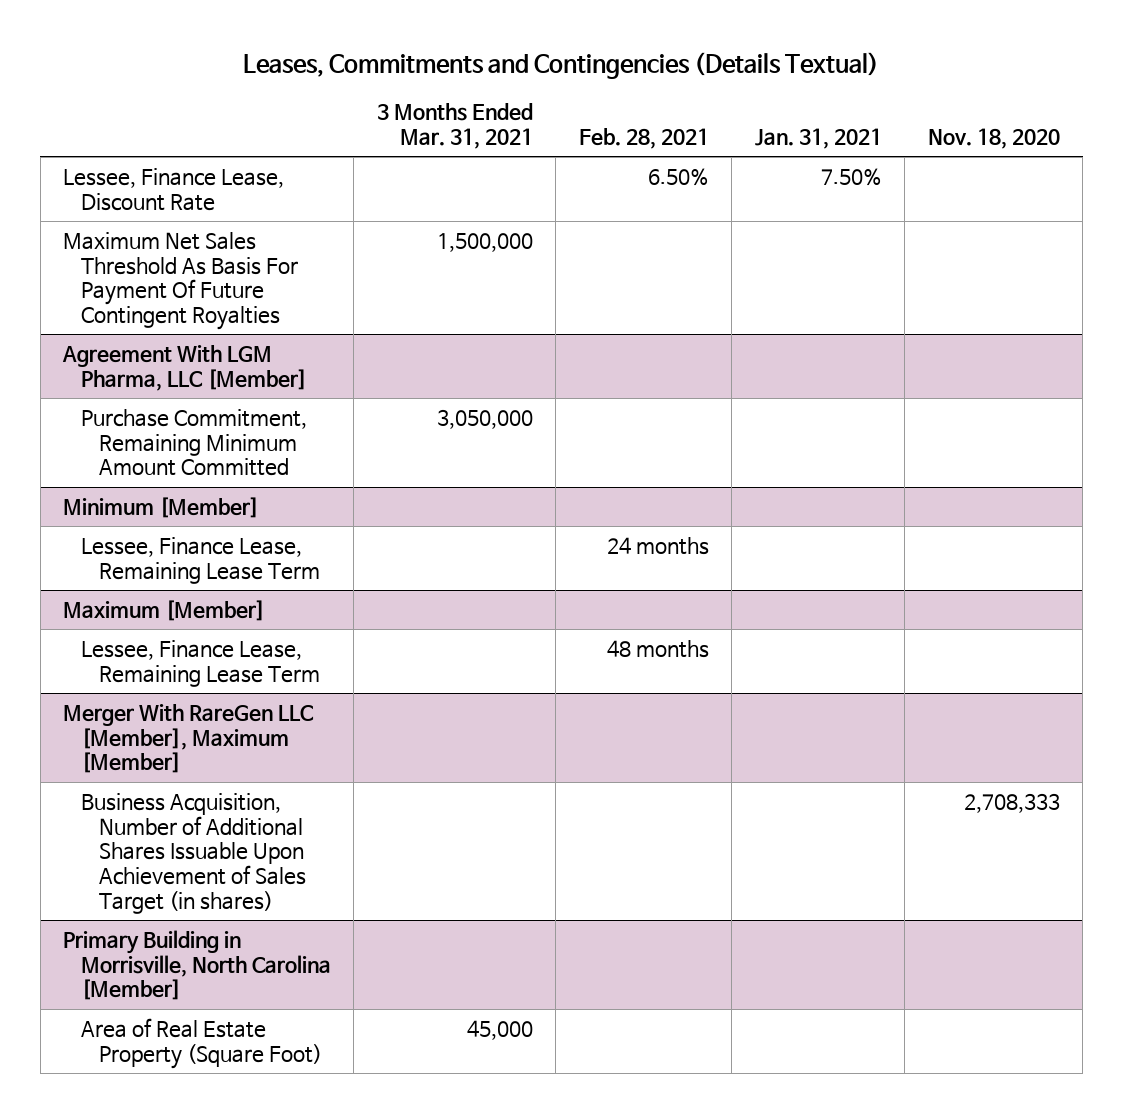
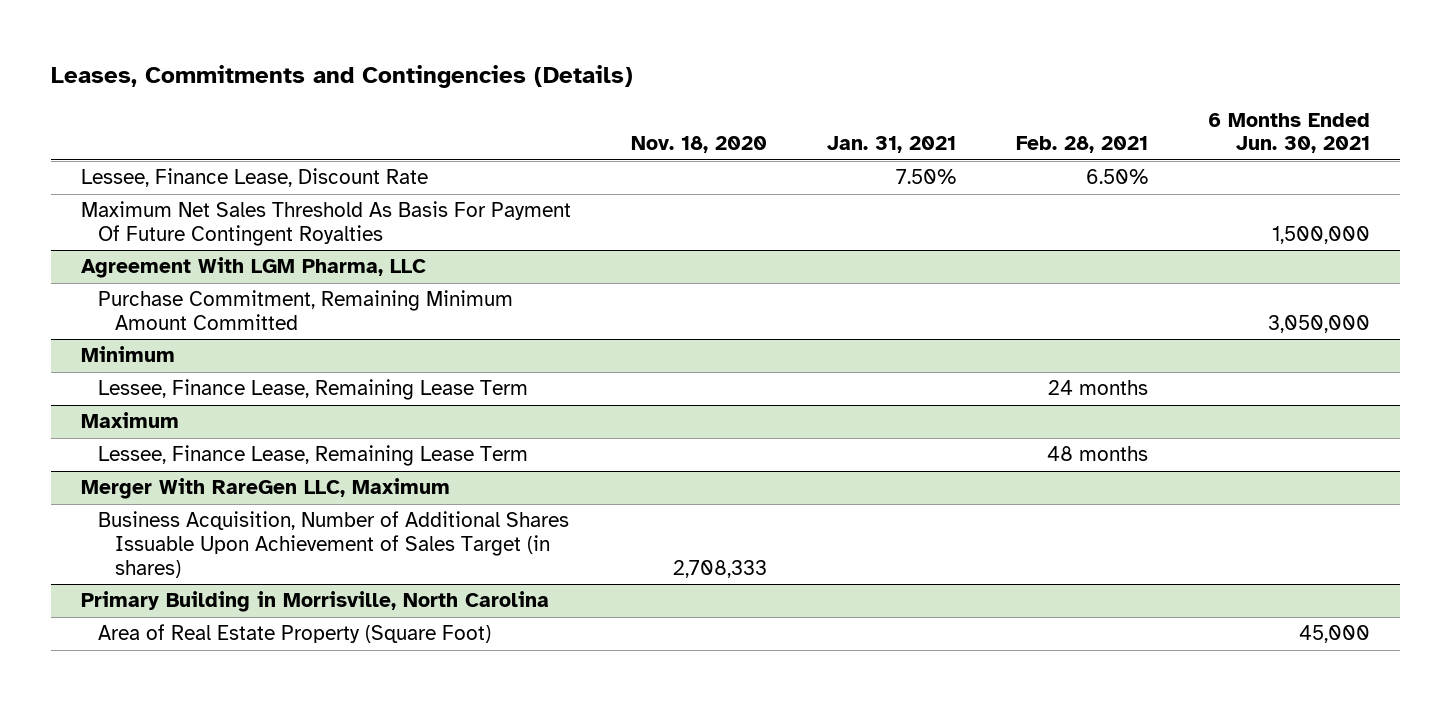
[243,51,880,79] Leases, Commitments and Contingencies (Details Textual) -> [51,65,634,89] Leases, Commitments and Contingencies (Details)
[376,103,533,150] 3 Months Ended Mar. 31, 2021 -> none
none -> [1207,112,1370,154] 6 Months Ended Jun. 30, 2021
[62,345,307,391] Agreement With LGM Pharma, LLC [Member] -> [81,257,427,279] Agreement With LGM Pharma, LLC
[63,497,260,519] Minimum [Member] -> [81,346,176,363] Minimum
[63,600,266,622] Maximum [Member] -> [81,412,180,429] Maximum
[63,704,315,774] Merger With RareGen LLC [Member], Maximum [Member] -> [81,478,451,500] Merger With RareGen LLC, Maximum
[63,930,331,1001] Primary Building in Morrisville, North Carolina [Member] -> [81,591,550,613] Primary Building in Morrisville, North Carolina

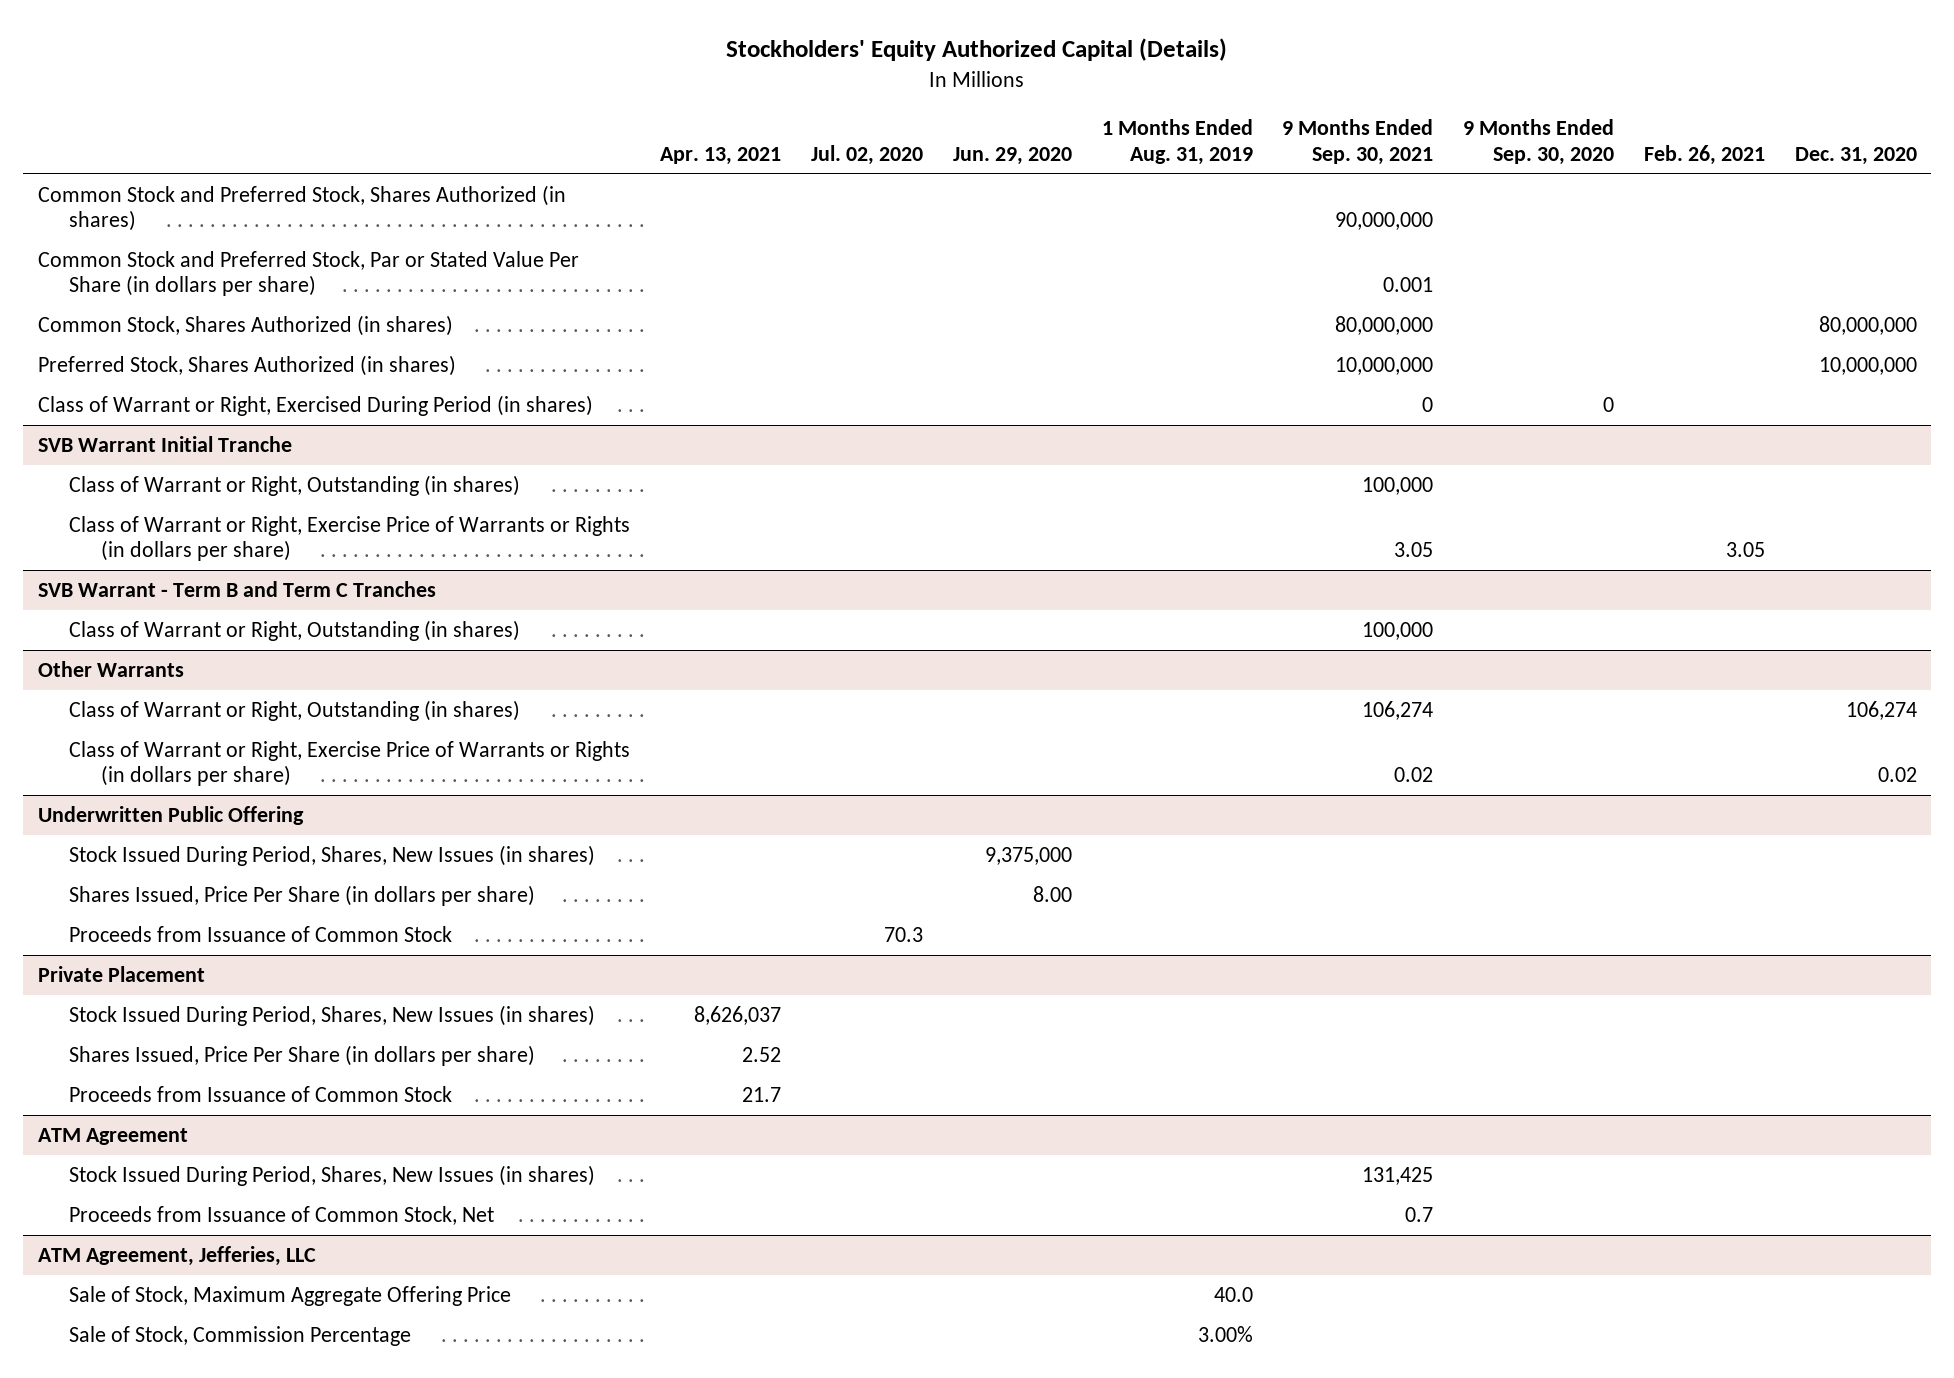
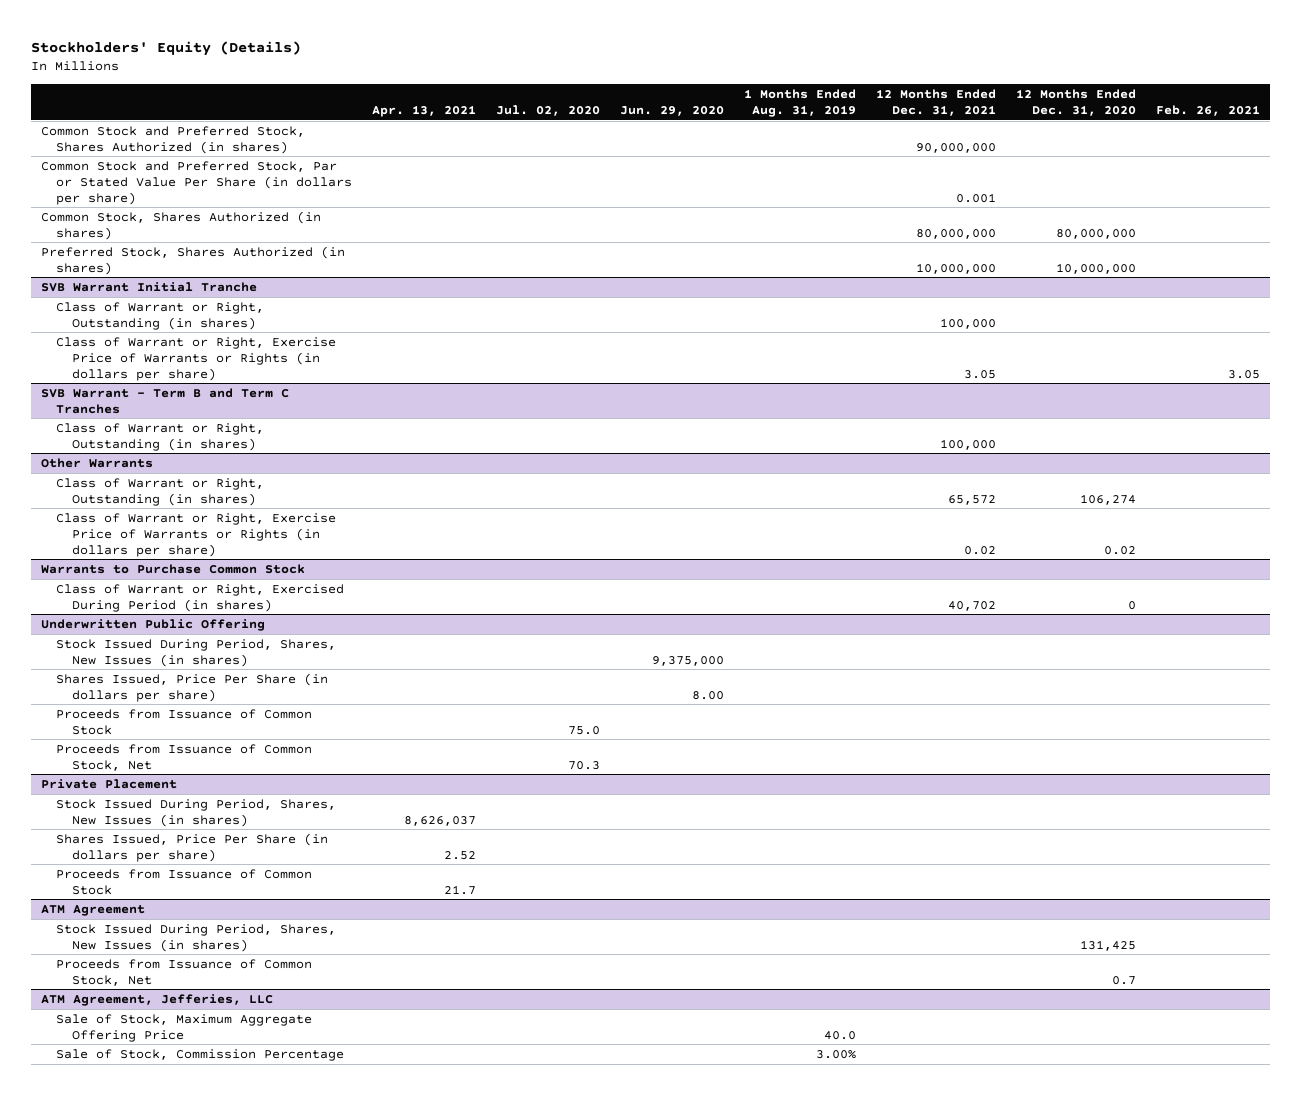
[726,38,1228,62] Stockholders' Equity Authorized Capital (Details) -> [30,40,301,56] Stockholders' Equity (Details)
[1282,119,1434,165] 9 Months Ended Sep. 30, 2021 -> none
[1463,119,1615,165] 9 Months Ended Sep. 30, 2020 -> none
[1794,146,1917,165] Dec. 31, 2020 -> none
none -> [875,88,996,116] 12 Months Ended Dec. 31, 2021
none -> [1015,88,1136,116] 12 Months Ended Dec. 31, 2020
[37,395,593,417] Class of Warrant or Right, Exercised During Period (in shares) -> none
none -> [40,563,305,574] Warrants to Purchase Common Stock
none -> [56,583,345,612] Class of Warrant or Right, Exercised During Period (in shares)
[883,927,923,943] 70.3 -> [568,725,601,735] 75.0
none -> [56,743,313,771] Proceeds from Issuance of Common Stock, Net

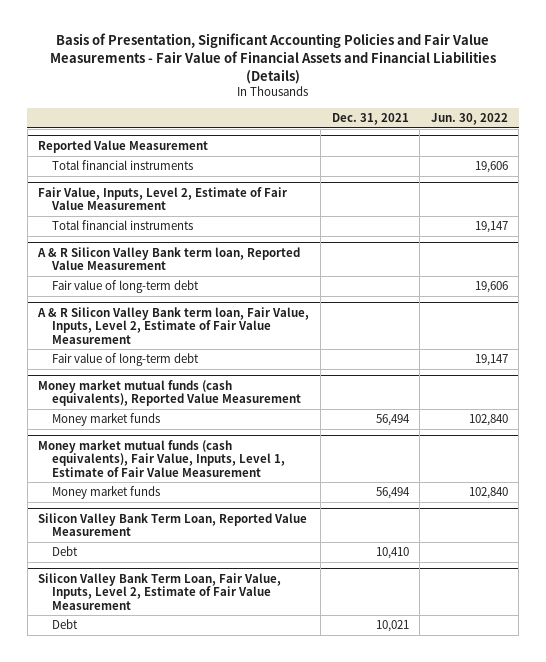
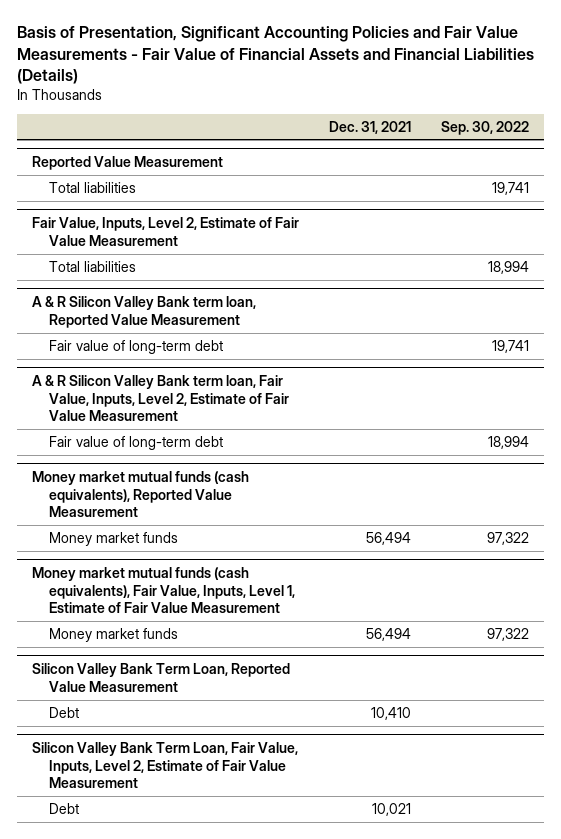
[430,113,508,126] Jun. 30, 2022 -> none
none -> [441,120,530,135] Sep. 30, 2022
[51,160,193,171] Total financial instruments -> [49,182,137,194] Total liabilities
[51,220,193,231] Total financial instruments -> [49,261,137,273] Total liabilities

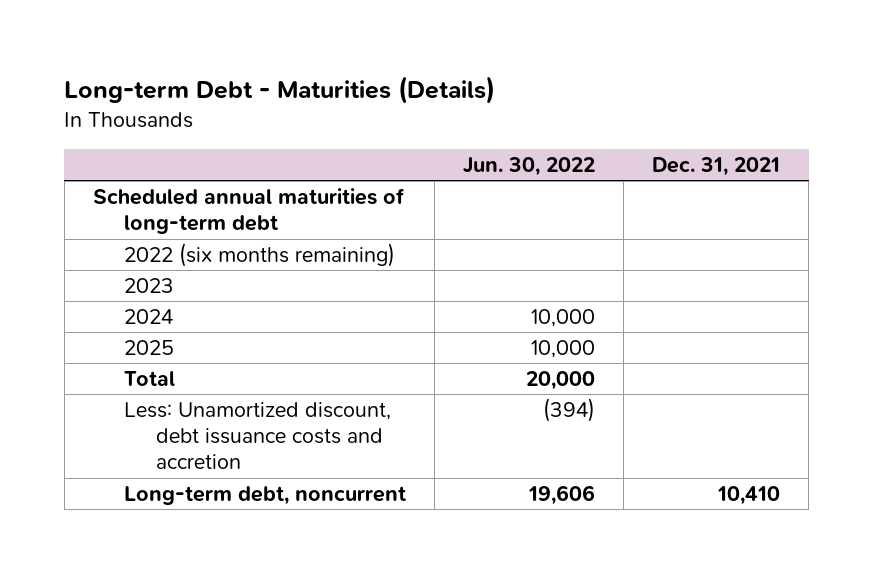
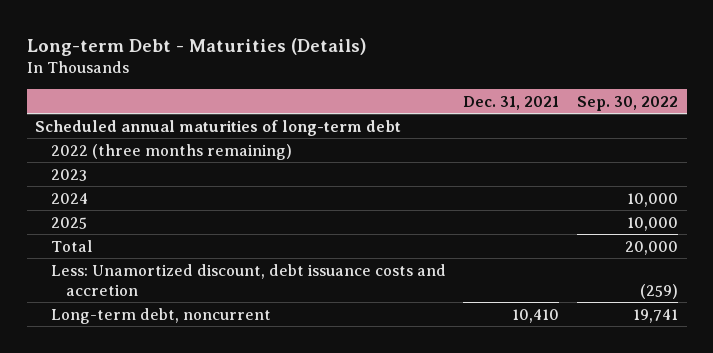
[463,156,596,176] Jun. 30, 2022 -> none
none -> [576,95,678,111] Sep. 30, 2022
[124,243,396,268] 2022 (six months remaining) -> [50,143,292,160] 2022 (three months remaining)

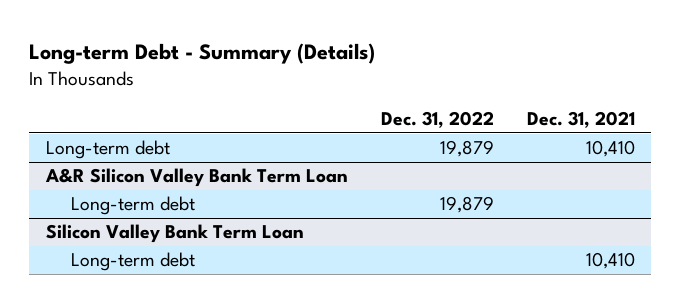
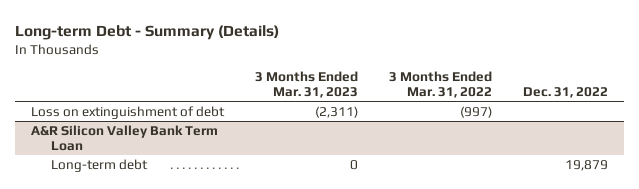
[526,111,635,129] Dec. 31, 2021 -> none
none -> [255,70,359,99] 3 Months Ended Mar. 31, 2023
none -> [389,70,493,99] 3 Months Ended Mar. 31, 2022
[45,140,170,160] Long-term debt -> none
none -> [30,105,225,119] Loss on extinguishment of debt
[45,224,304,244] Silicon Valley Bank Term Loan -> none
[71,252,196,272] Long-term debt -> none

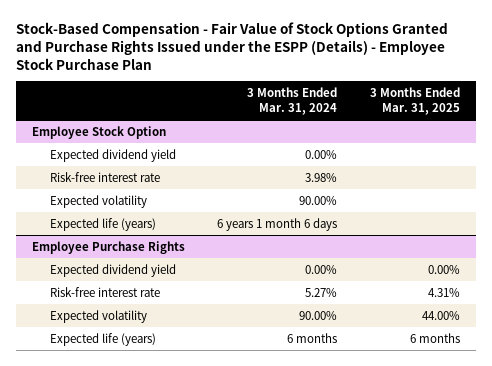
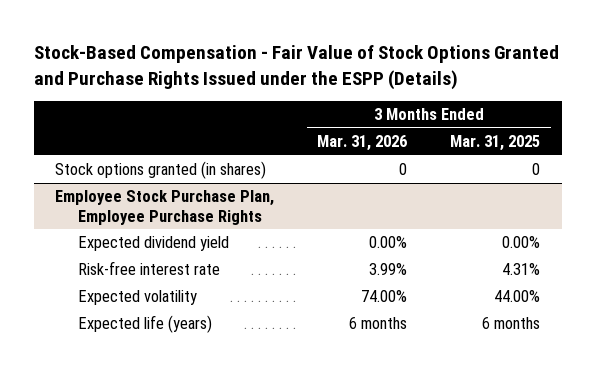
[15,21,448,70] Stock-Based Compensation - Fair Value of Stock Options Granted and Purchase Rights Issued under the ESPP (Details) - Employee Stock Purchase Plan -> [33,45,559,90] Stock-Based Compensation - Fair Value of Stock Options Granted and Purchase Rights Issued under the ESPP (Details)
[247,87,338,115] 3 Months Ended Mar. 31, 2024 -> none
none -> [317,135,408,152] Mar. 31, 2026
[31,125,166,139] Employee Stock Option -> none
[50,148,177,162] Expected dividend yield -> none
[50,171,161,182] Risk-free interest rate -> none
[50,194,148,208] Expected volatility -> none
[50,217,157,231] Expected life (years) -> none
none -> [55,161,267,180] Stock options granted (in shares)
[31,240,185,254] Employee Purchase Rights -> [55,190,275,225] Employee Stock Purchase Plan, Employee Purchase Rights

